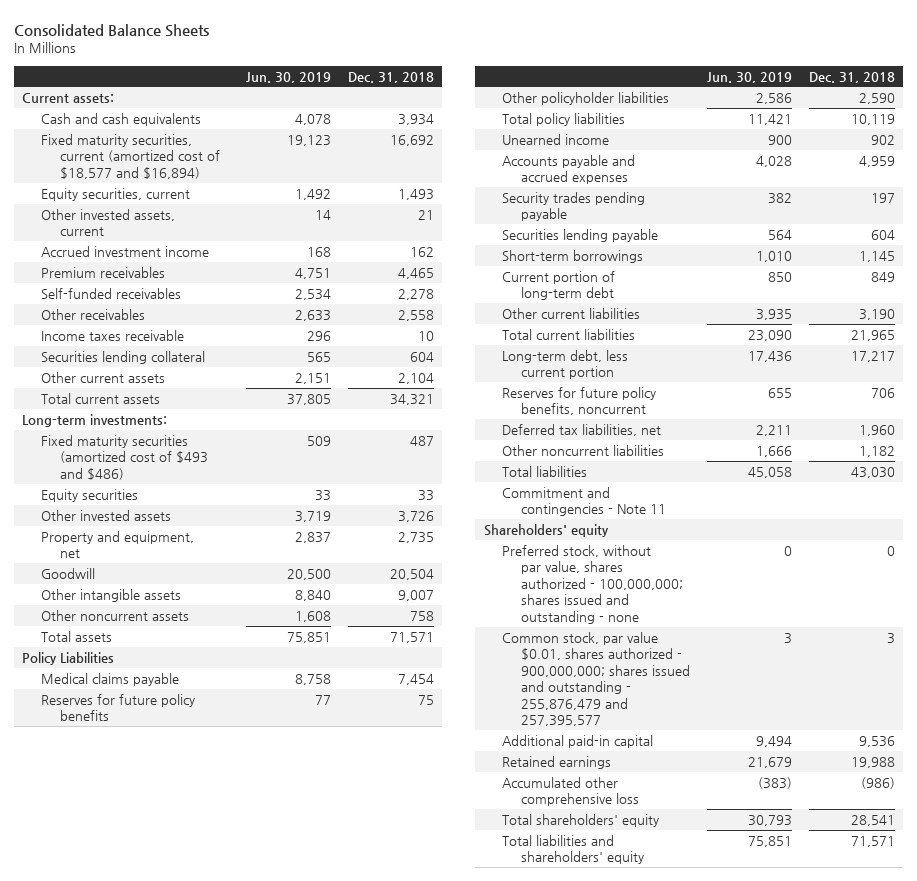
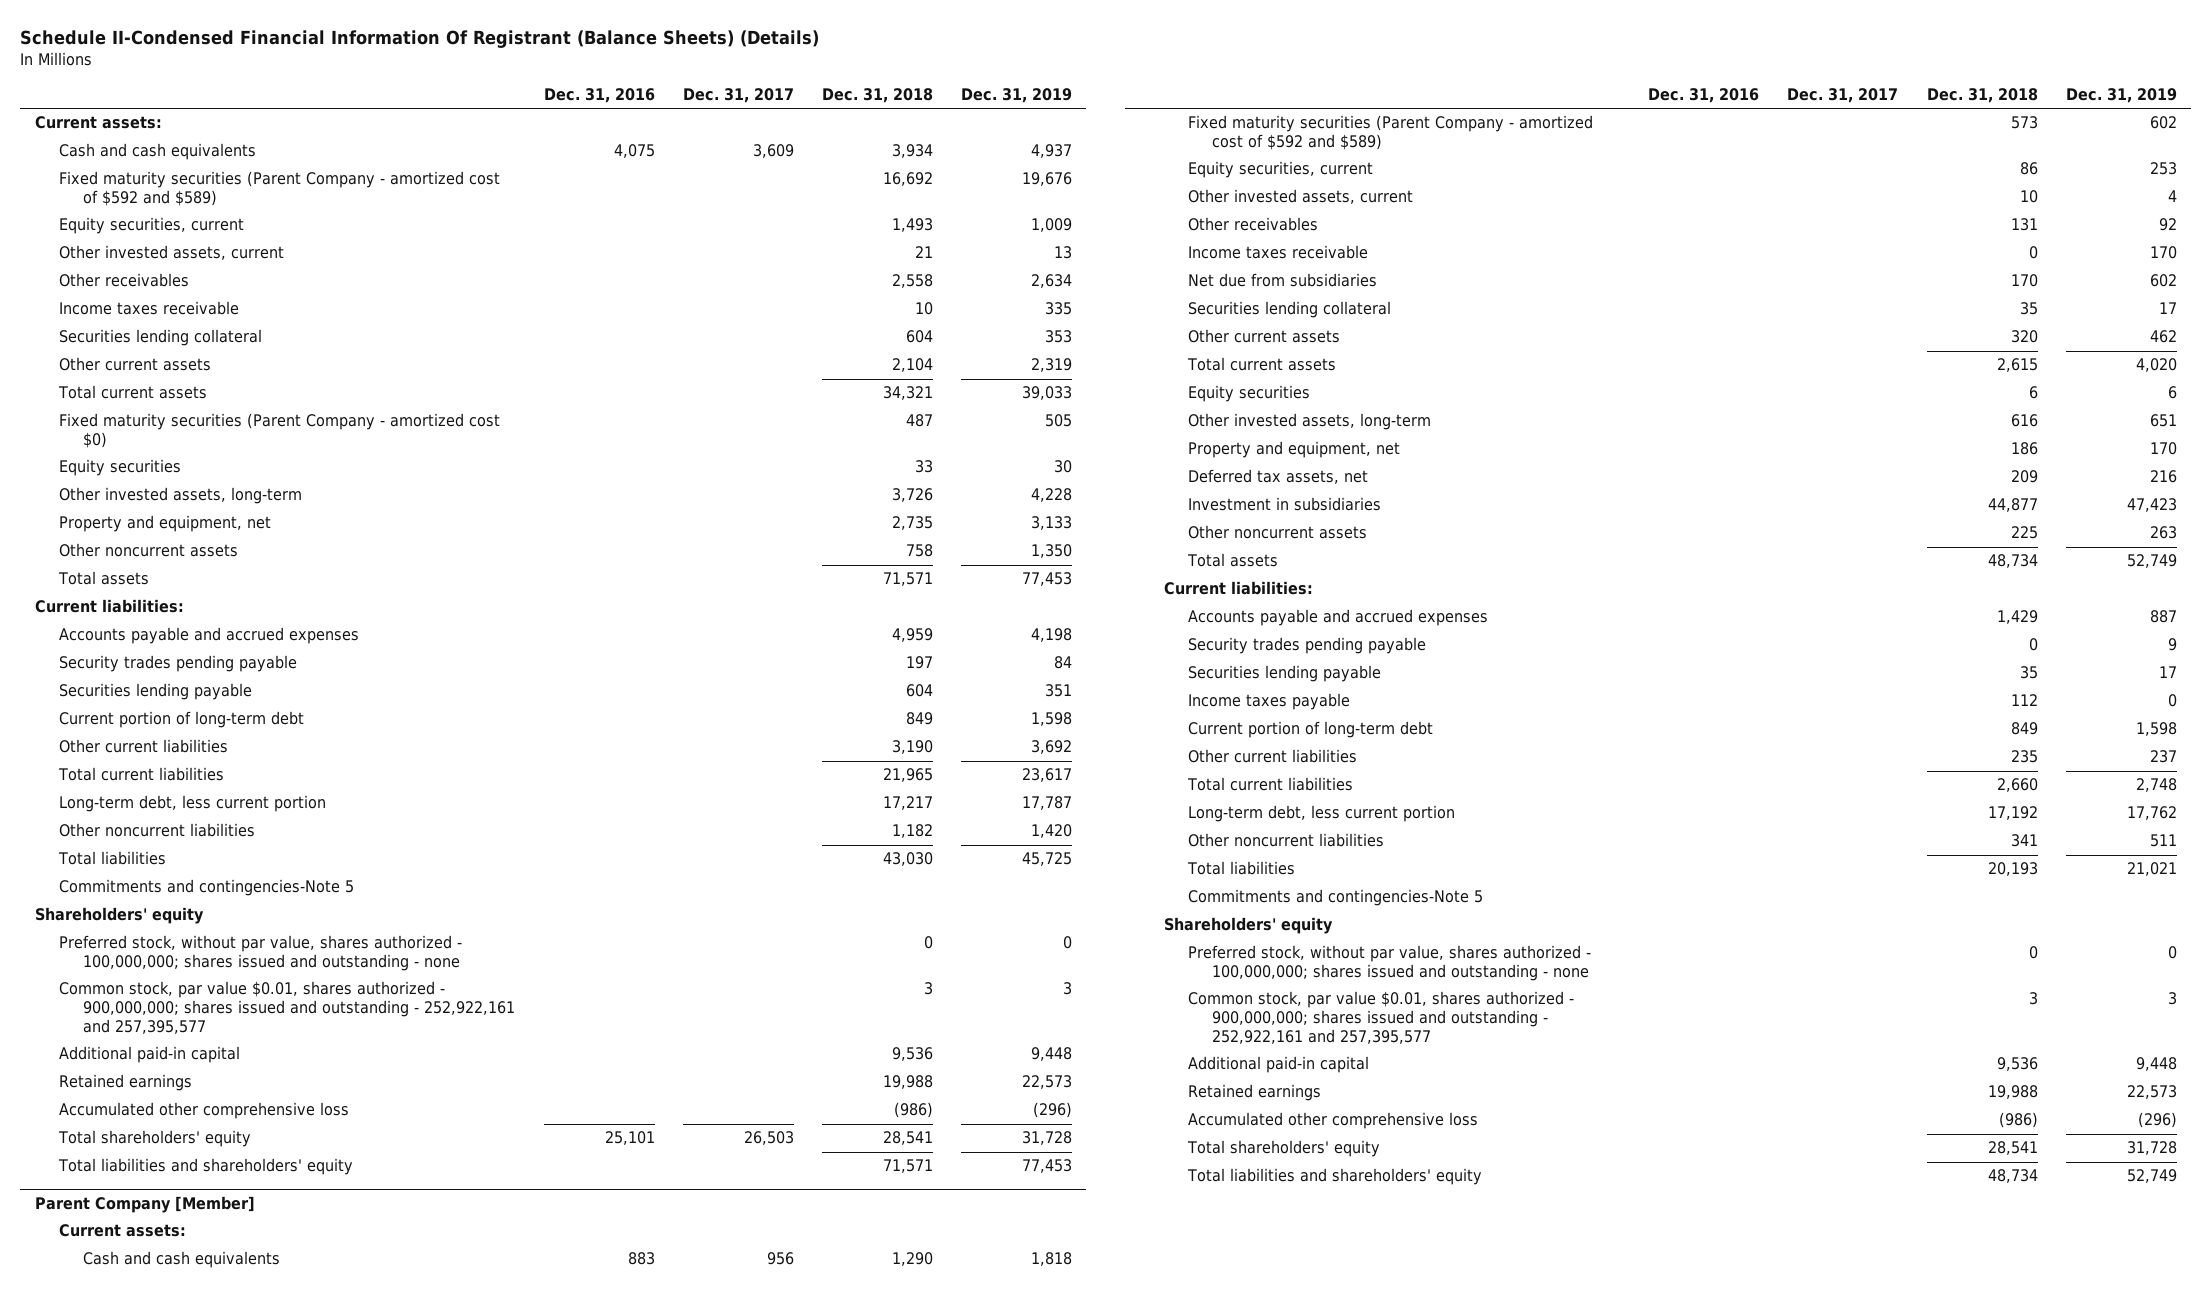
[13,23,209,37] Consolidated Balance Sheets -> [20,30,820,49] Schedule II-Condensed Financial Information Of Registrant (Balance Sheets) (Details)
[245,71,331,83] Jun. 30, 2019 -> none
none -> [543,88,655,104] Dec. 31, 2016
none -> [682,88,794,104] Dec. 31, 2017
none -> [961,88,1073,104] Dec. 31, 2019
[41,133,220,179] Fixed maturity securities, current (amortized cost of $18,577 and $16,894) -> [59,171,501,207] Fixed maturity securities (Parent Company - amortized cost of $592 and $589)
[41,245,210,257] Accrued investment income -> none
[41,266,166,278] Premium receivables -> none
[41,287,182,299] Self-funded receivables -> none
[22,413,168,427] Long-term investments: -> none
[41,434,208,480] Fixed maturity securities (amortized cost of $493 and $486) -> [59,413,501,449] Fixed maturity securities (Parent Company - amortized cost $0)
[41,509,172,521] Other invested assets -> [59,487,303,505] Other invested assets, long-term
[41,567,96,579] Goodwill -> none
[41,588,182,602] Other intangible assets -> none
[22,651,115,665] Policy Liabilities -> none
[41,672,180,686] Medical claims payable -> none
[41,693,196,722] Reserves for future policy benefits -> none
[502,91,670,105] Other policyholder liabilities -> none
[502,112,626,126] Total policy liabilities -> none
[502,133,610,145] Unearned income -> none
none -> [34,599,184,614] Current liabilities:
[502,249,644,263] Short-term borrowings -> none
[502,386,657,416] Reserves for future policy benefits, noncurrent -> none
[502,423,662,436] Deferred tax liabilities, net -> none
[502,486,666,517] Commitment and contingencies - Note 11 -> [59,879,355,897] Commitments and contingencies-Note 5
[502,631,690,727] Common stock, par value $0.01, shares authorized - 900,000,000; shares issued and outstanding - 255,876,479 and 257,395,577 -> [59,981,516,1034] Common stock, par value $0.01, shares authorized - 900,000,000; shares issued and outstanding - 252,922,161 and 257,395,577
none -> [34,1195,255,1213] Parent Company [Member]
none -> [59,1224,187,1238] Current assets:
none -> [83,1251,281,1269] Cash and cash equivalents
none -> [1188,115,1594,151] Fixed maturity securities (Parent Company - amortized cost of $592 and $589)
none -> [1188,161,1374,179] Equity securities, current
none -> [1188,189,1414,205] Other invested assets, current
none -> [1188,217,1319,232] Other receivables
none -> [1188,245,1369,260] Income taxes receivable
none -> [1188,273,1378,288] Net due from subsidiaries
none -> [1188,301,1392,319] Securities lending collateral
none -> [1188,329,1341,344] Other current assets
none -> [1187,357,1337,372] Total current assets
none -> [1188,385,1311,403] Equity securities
none -> [1188,413,1432,431] Other invested assets, long-term
none -> [1188,441,1401,459] Property and equipment, net
none -> [1188,469,1369,485] Deferred tax assets, net
none -> [1188,497,1382,512] Investment in subsidiaries
none -> [1188,525,1368,540] Other noncurrent assets
none -> [1187,553,1279,568] Total assets
none -> [1163,581,1313,596] Current liabilities:
none -> [1188,609,1489,627] Accounts payable and accrued expenses
none -> [1188,637,1427,655] Security trades pending payable
none -> [1188,665,1382,683] Securities lending payable
none -> [1188,693,1351,711] Income taxes payable
none -> [1188,721,1434,739] Current portion of long-term debt
none -> [1188,749,1358,764] Other current liabilities
none -> [1187,777,1354,792] Total current liabilities
none -> [1188,805,1456,823] Long-term debt, less current portion
none -> [1188,833,1385,848] Other noncurrent liabilities
none -> [1187,861,1296,876] Total liabilities
none -> [1188,889,1484,907] Commitments and contingencies-Note 5
none -> [1163,917,1333,935] Shareholders' equity
none -> [1188,945,1592,982] Preferred stock, without par value, shares authorized - 100,000,000; shares issued and outstanding - none
none -> [1188,991,1575,1044] Common stock, par value $0.01, shares authorized - 900,000,000; shares issued and outstanding - 252,922,161 and 257,395,577
none -> [1188,1056,1370,1074] Additional paid-in capital
none -> [1188,1084,1322,1102] Retained earnings
none -> [1188,1112,1479,1130] Accumulated other comprehensive loss
none -> [1187,1140,1381,1158] Total shareholders' equity
none -> [1187,1168,1483,1186] Total liabilities and shareholders' equity

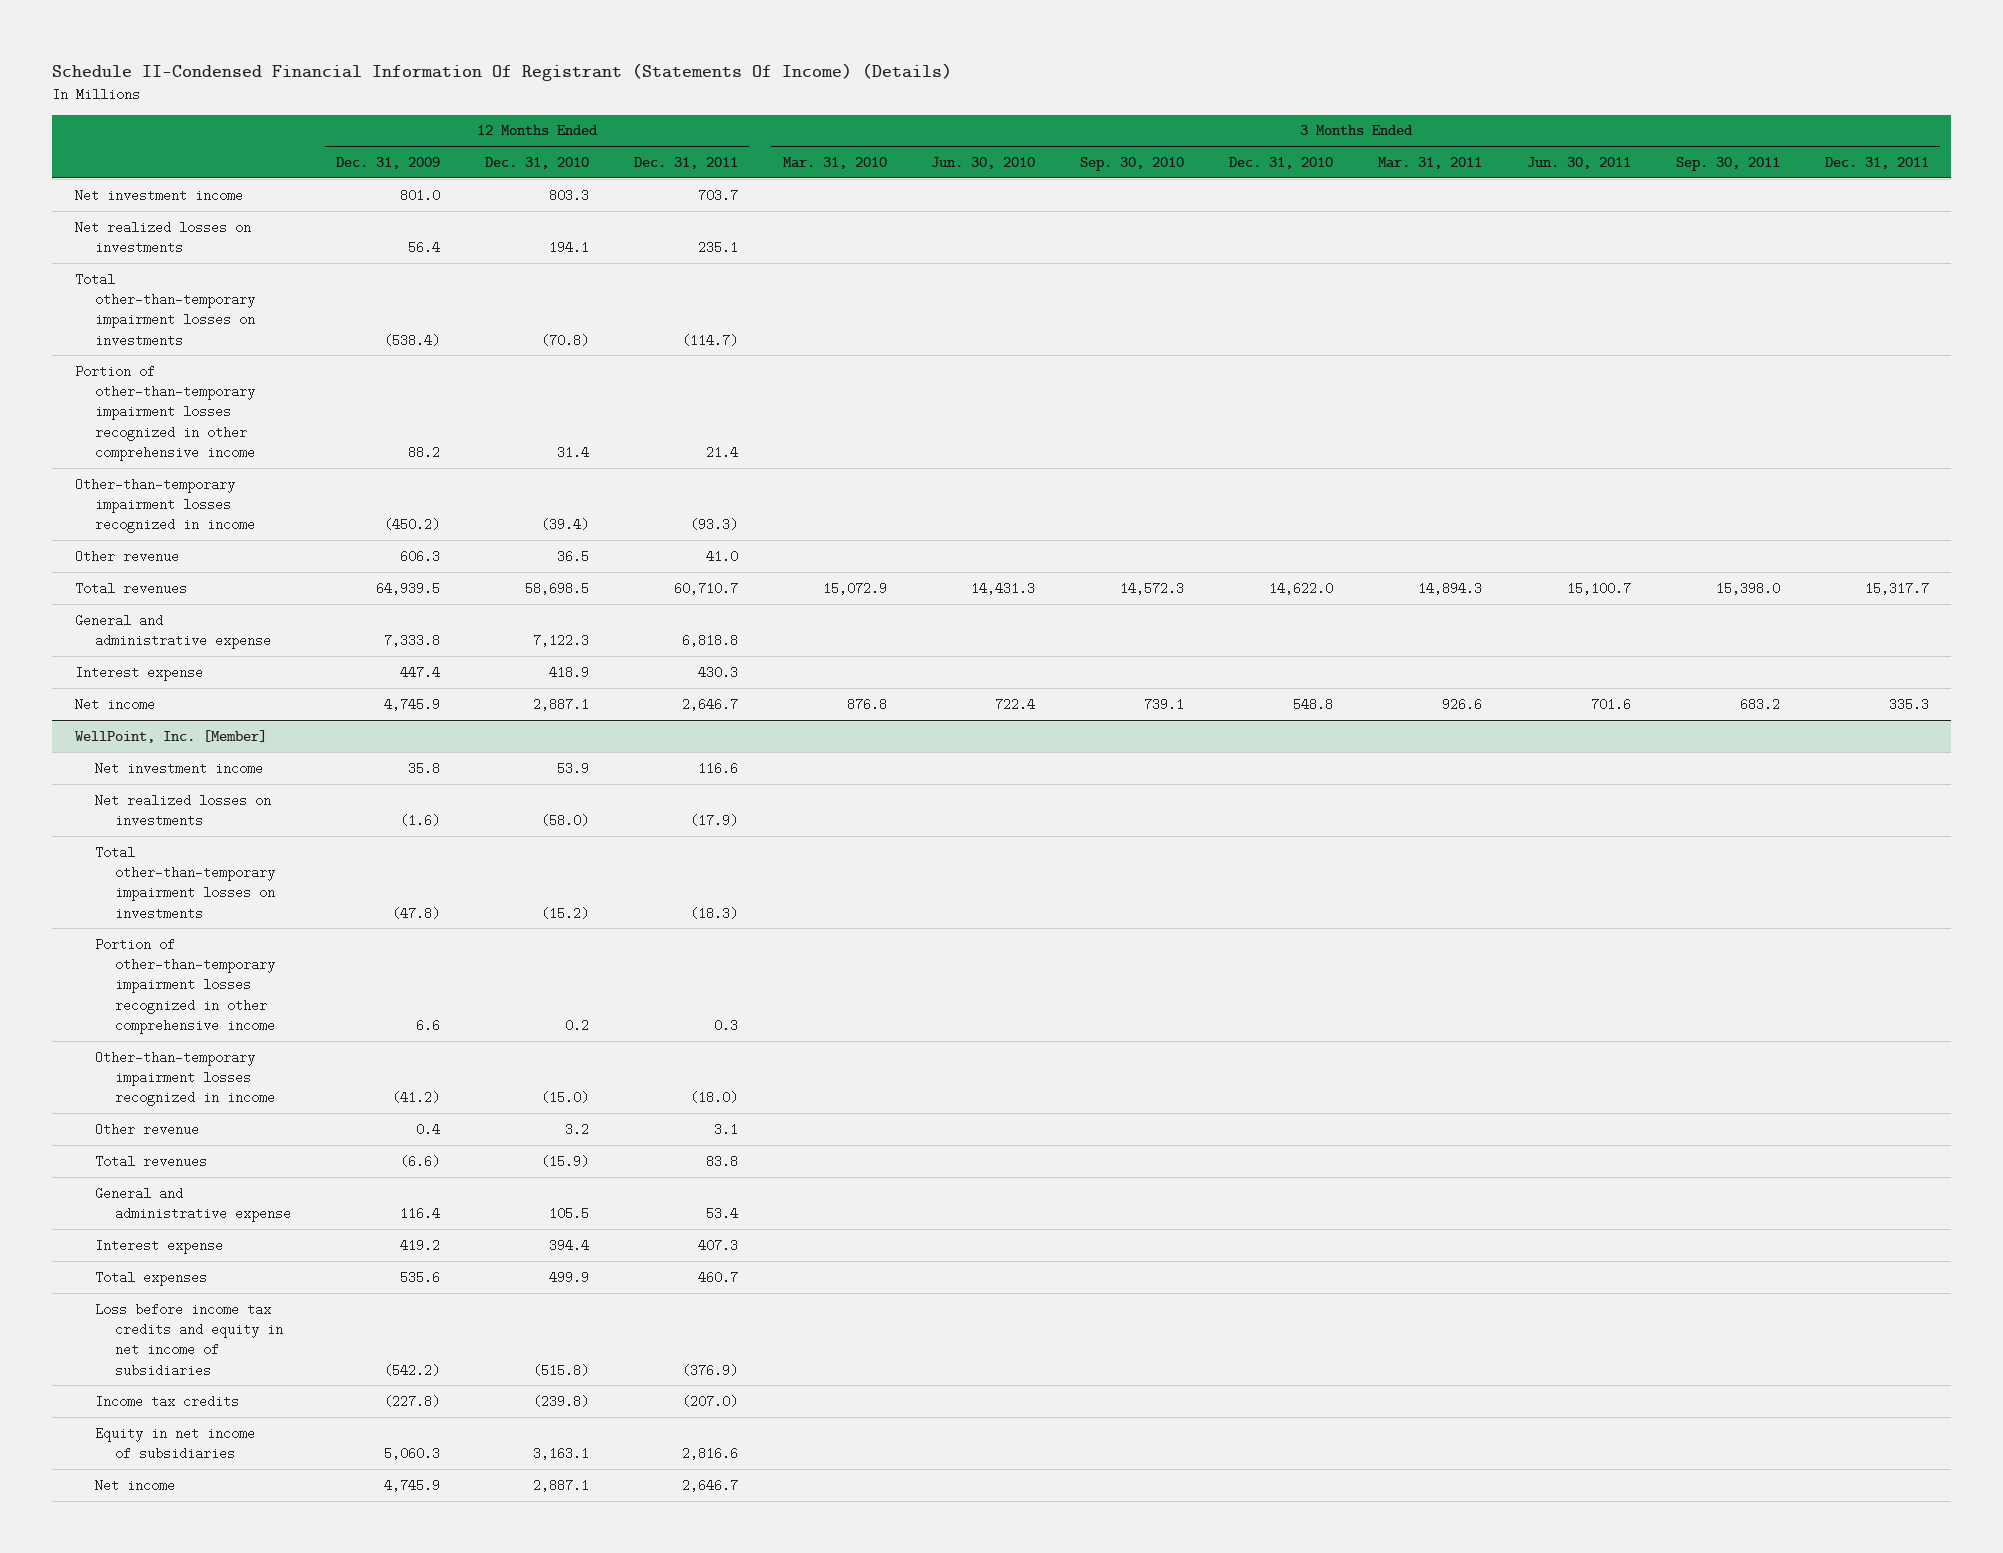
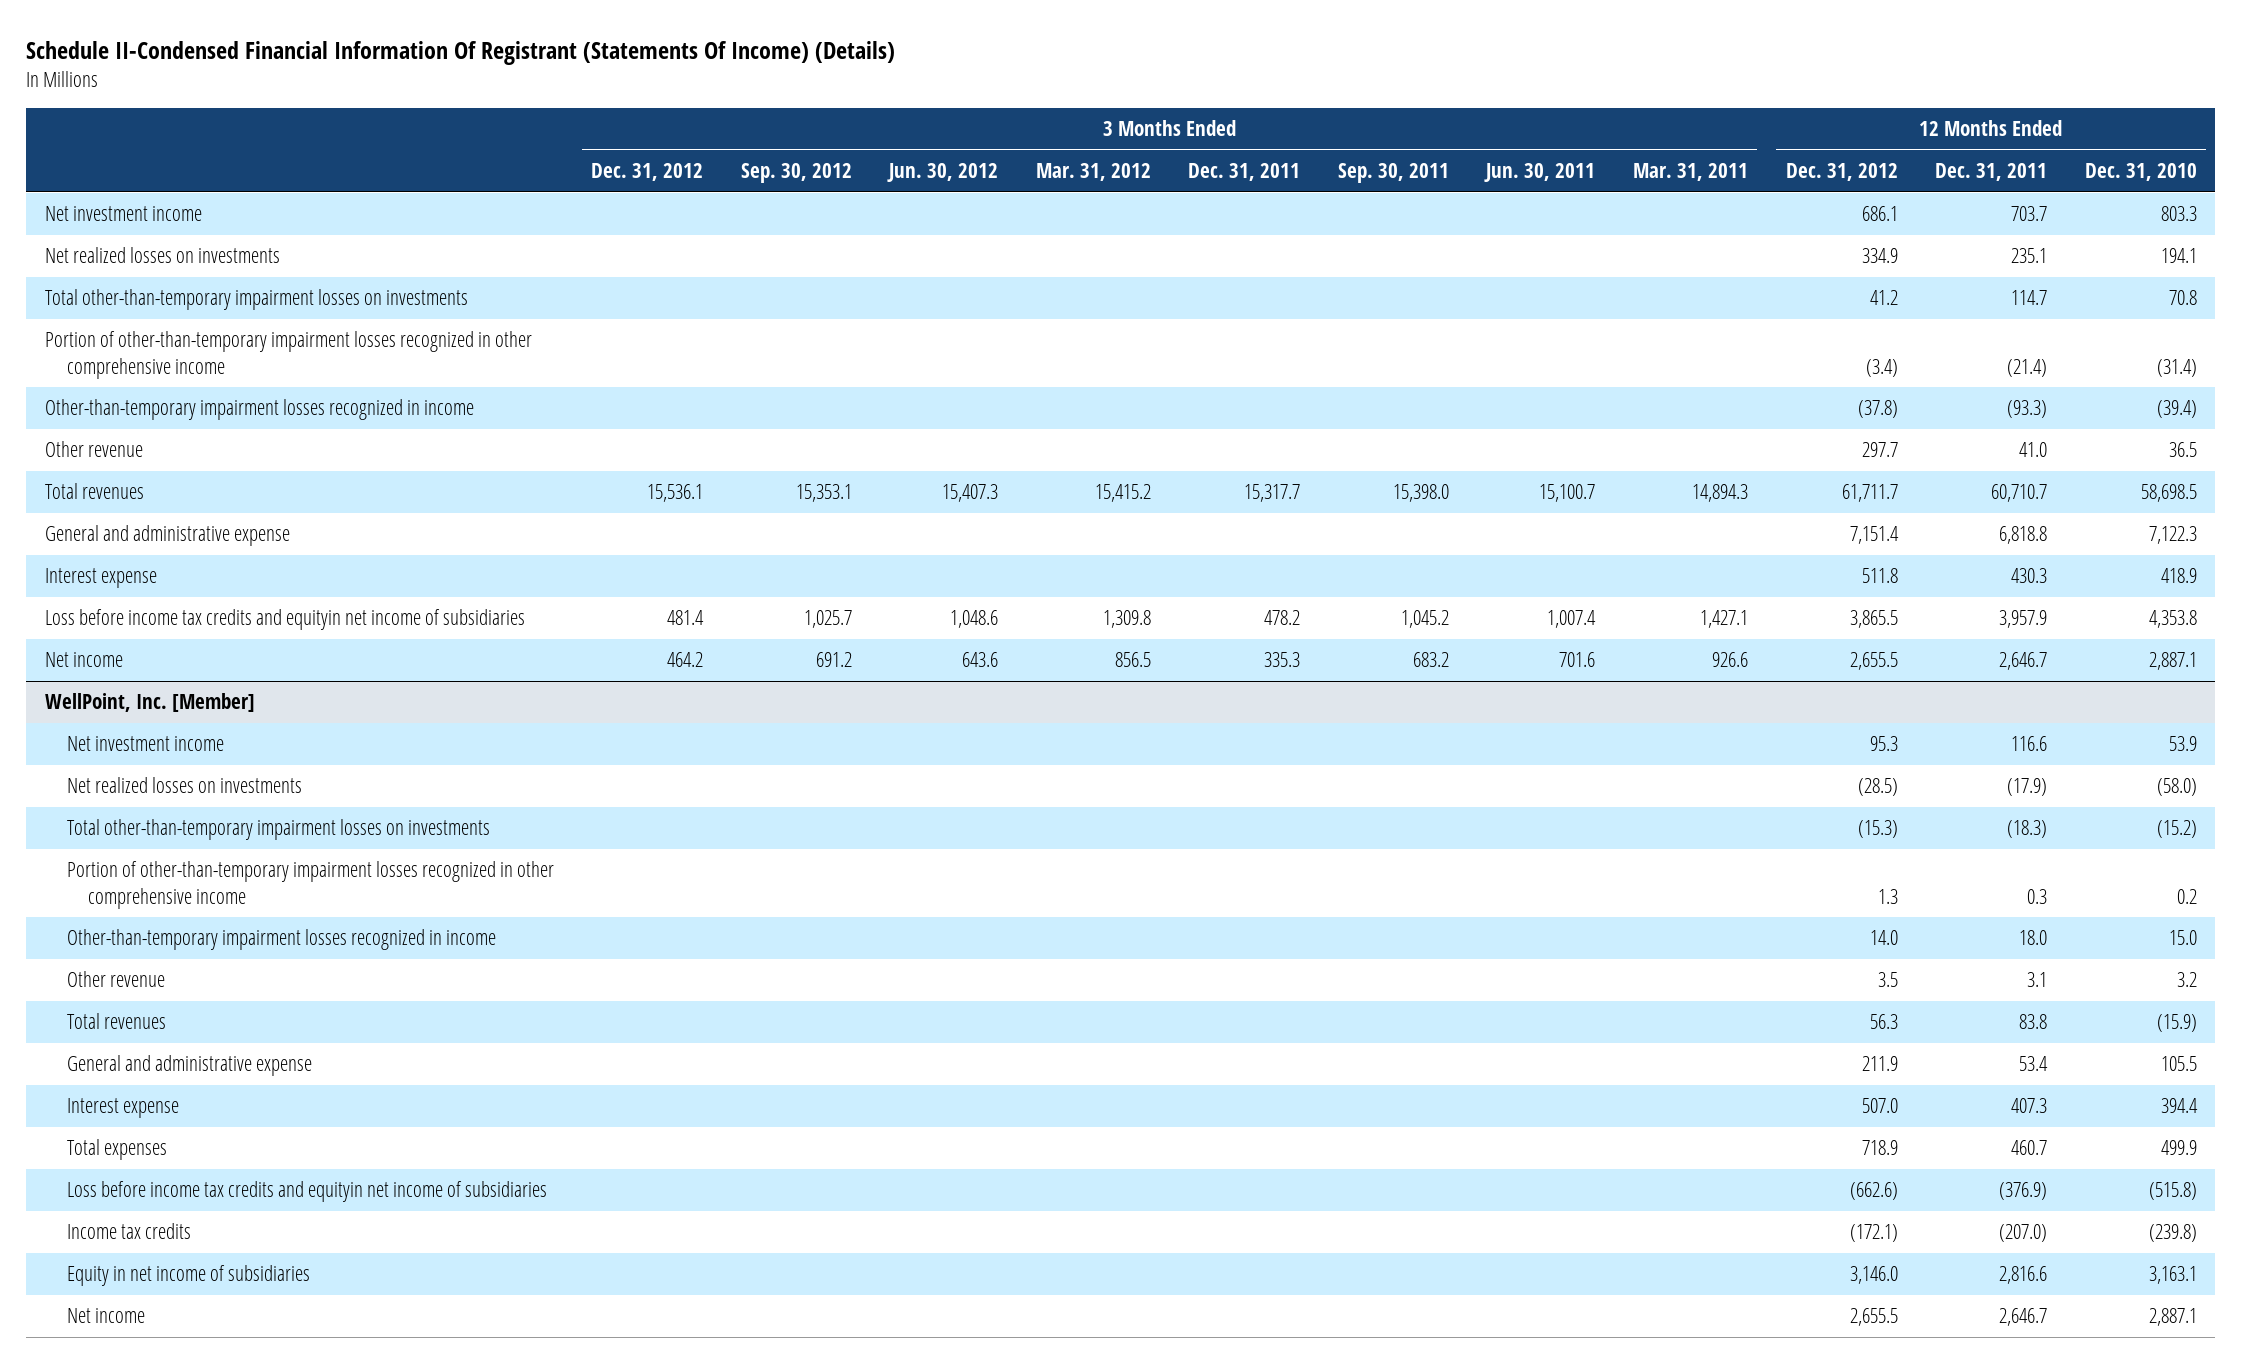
[336,156,441,169] Dec. 31, 2009 -> none
[782,156,887,169] Mar. 31, 2010 -> none
[931,156,1036,169] Jun. 30, 2010 -> none
[1080,156,1185,171] Sep. 30, 2010 -> none
[1229,156,1334,169] Dec. 31, 2010 -> none
none -> [591,163,704,182] Dec. 31, 2012
none -> [740,163,852,184] Sep. 30, 2012
none -> [887,163,999,183] Jun. 30, 2012
none -> [1035,163,1151,182] Mar. 31, 2012
none -> [1785,163,1898,182] Dec. 31, 2012
[540,333,589,347] (70.8) -> [2168,290,2197,306] 70.8
[681,333,738,347] (114.7) -> [2011,290,2048,306] 114.7
[556,445,589,459] 31.4 -> [2156,359,2197,378] (31.4)
[705,445,738,459] 21.4 -> [2007,359,2048,378] (21.4)
none -> [44,609,525,631] Loss before income tax credits and equityin net income of subsidiaries
[540,1091,589,1105] (15.0) -> [2168,930,2197,946] 15.0
[689,1091,738,1105] (18.0) -> [2019,930,2048,946] 18.0
[94,1302,284,1377] Loss before income tax credits and equity in net income of subsidiaries -> [66,1181,547,1203] Loss before income tax credits and equityin net income of subsidiaries

